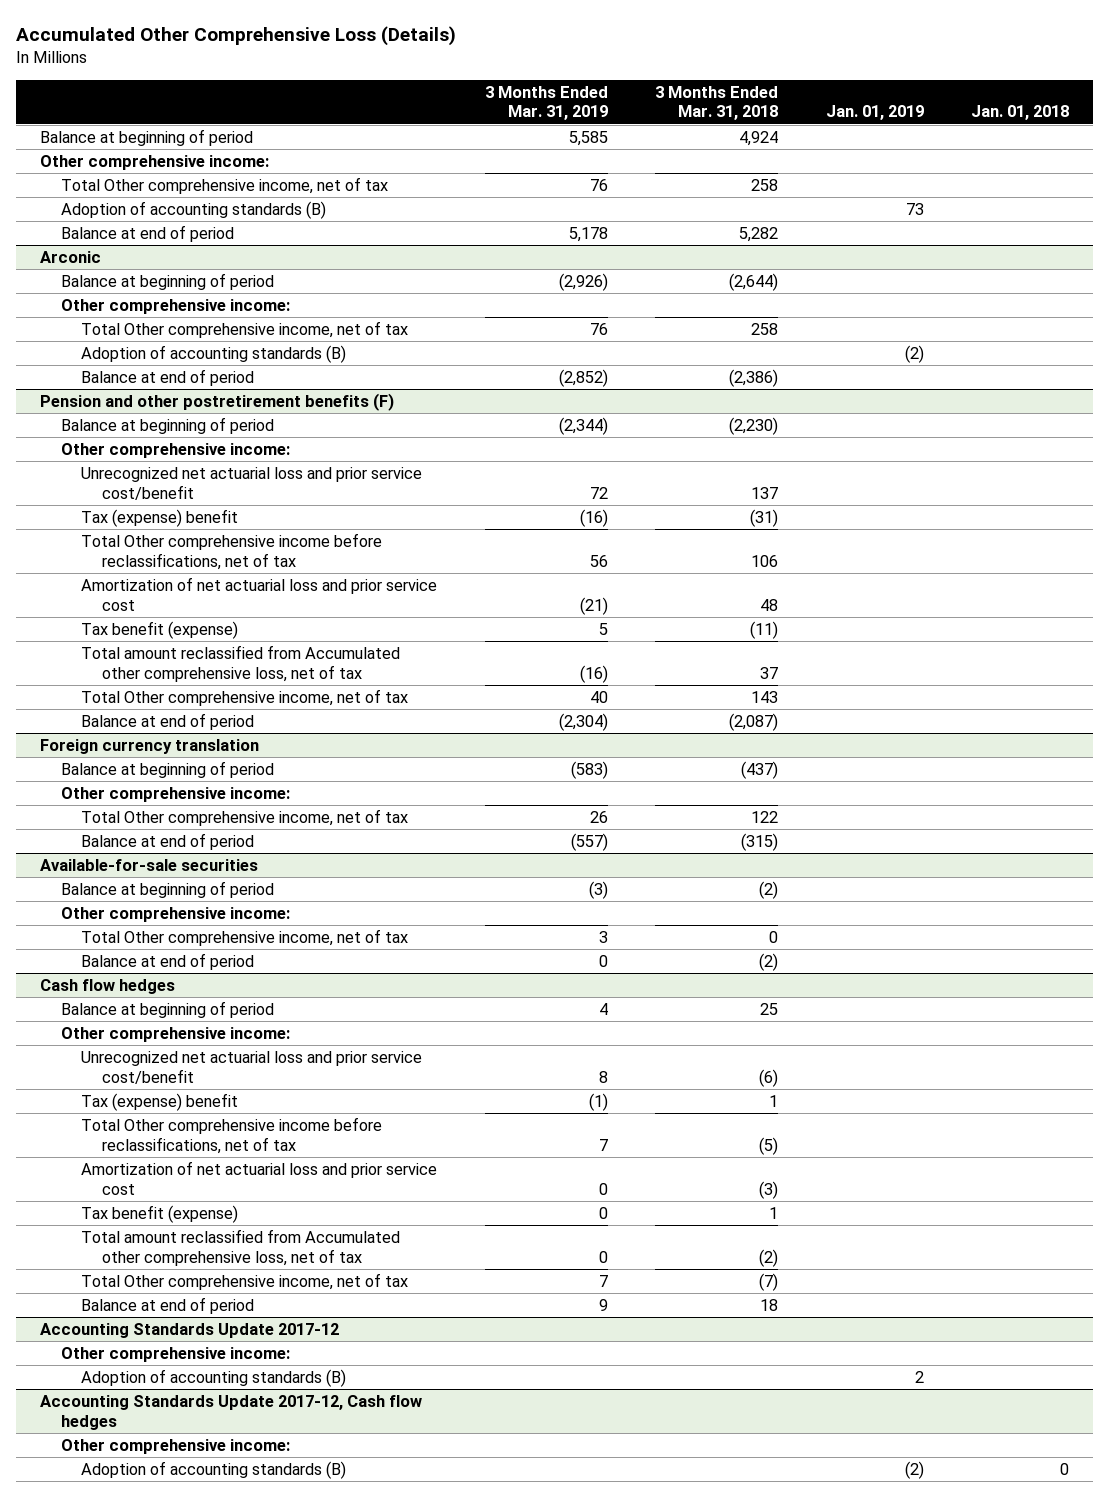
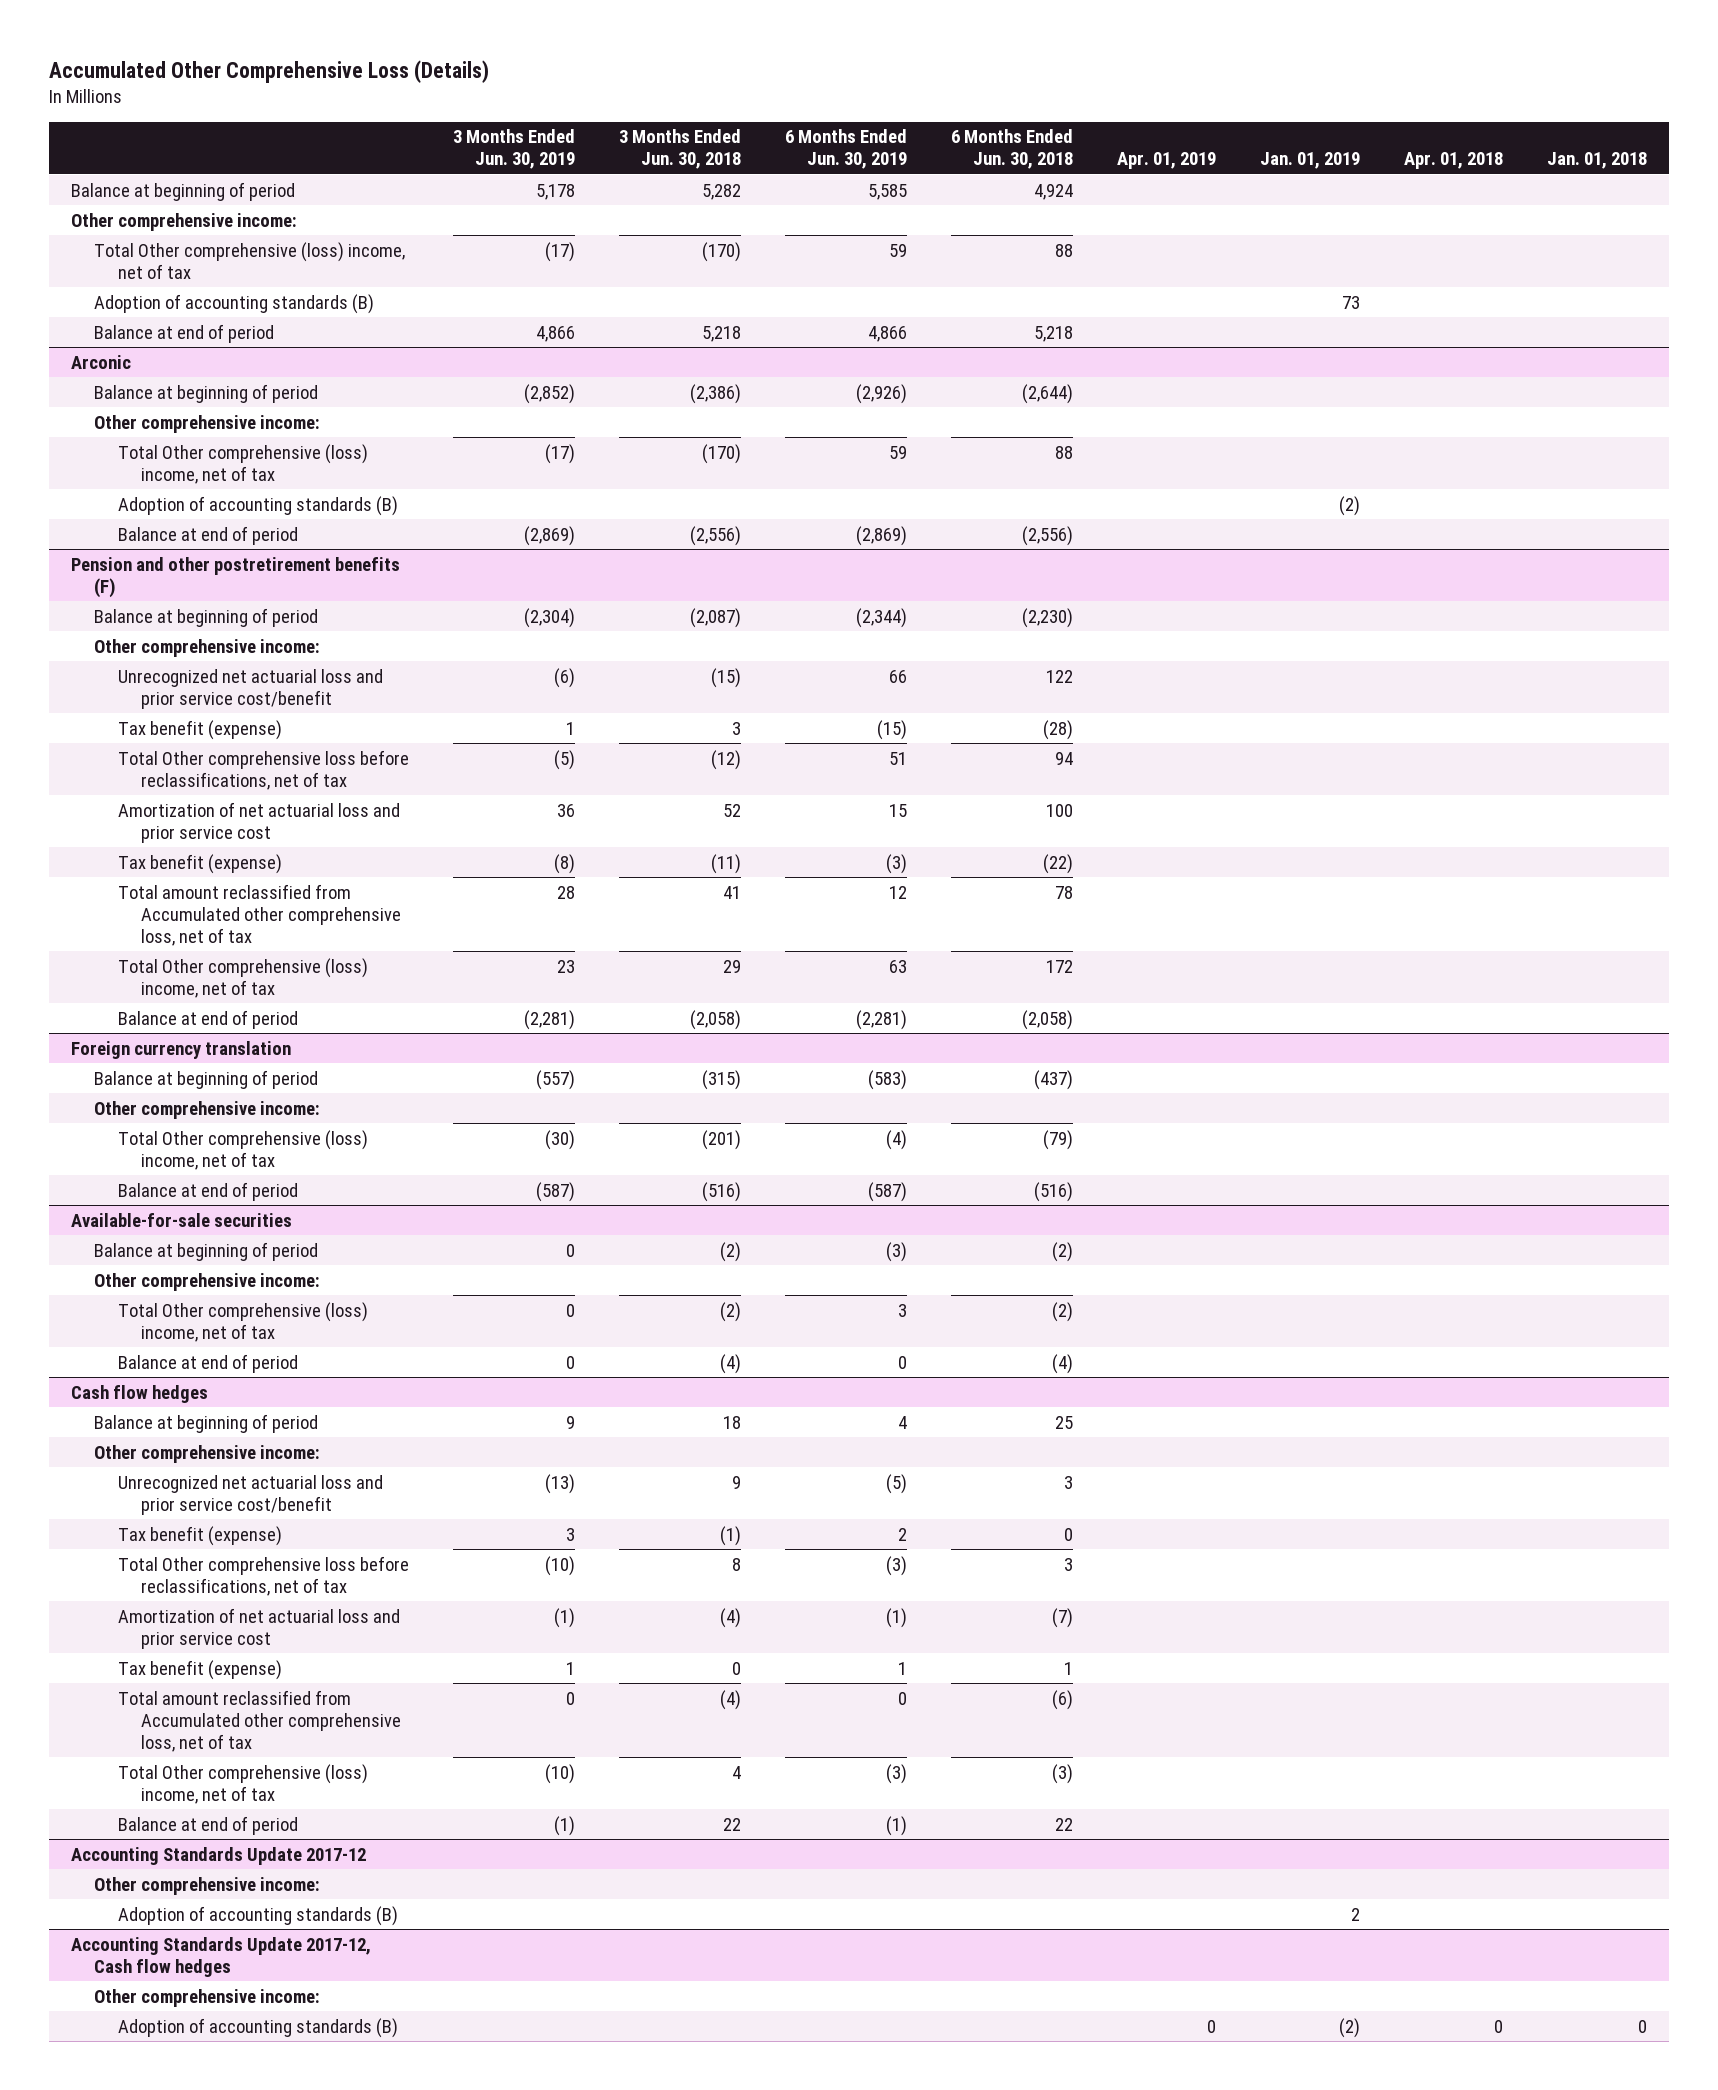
[484,85,608,121] 3 Months Ended Mar. 31, 2019 -> none
[655,85,779,121] 3 Months Ended Mar. 31, 2018 -> none
none -> [452,129,575,170] 3 Months Ended Jun. 30, 2019
none -> [618,129,741,170] 3 Months Ended Jun. 30, 2018
none -> [784,129,907,170] 6 Months Ended Jun. 30, 2019
none -> [950,129,1073,170] 6 Months Ended Jun. 30, 2018
none -> [1116,152,1216,170] Apr. 01, 2019
none -> [1404,152,1504,170] Apr. 01, 2018
[60,177,388,195] Total Other comprehensive income, net of tax -> [94,241,406,279] Total Other comprehensive (loss) income, net of tax
[81,321,409,339] Total Other comprehensive income, net of tax -> [117,443,368,484] Total Other comprehensive (loss) income, net of tax
[81,509,239,528] Tax (expense) benefit -> [117,719,282,740] Tax benefit (expense)
[81,533,383,570] Total Other comprehensive income before reclassifications, net of tax -> [117,749,409,790] Total Other comprehensive loss before reclassifications, net of tax
[81,689,409,707] Total Other comprehensive income, net of tax -> [117,957,368,998] Total Other comprehensive (loss) income, net of tax
[81,809,409,827] Total Other comprehensive income, net of tax -> [117,1129,368,1170] Total Other comprehensive (loss) income, net of tax
[81,929,409,947] Total Other comprehensive income, net of tax -> [117,1301,368,1342] Total Other comprehensive (loss) income, net of tax
[81,1093,239,1112] Tax (expense) benefit -> [117,1525,282,1546] Tax benefit (expense)
[81,1117,383,1154] Total Other comprehensive income before reclassifications, net of tax -> [117,1555,409,1596] Total Other comprehensive loss before reclassifications, net of tax
[81,1273,409,1291] Total Other comprehensive income, net of tax -> [117,1763,368,1804] Total Other comprehensive (loss) income, net of tax

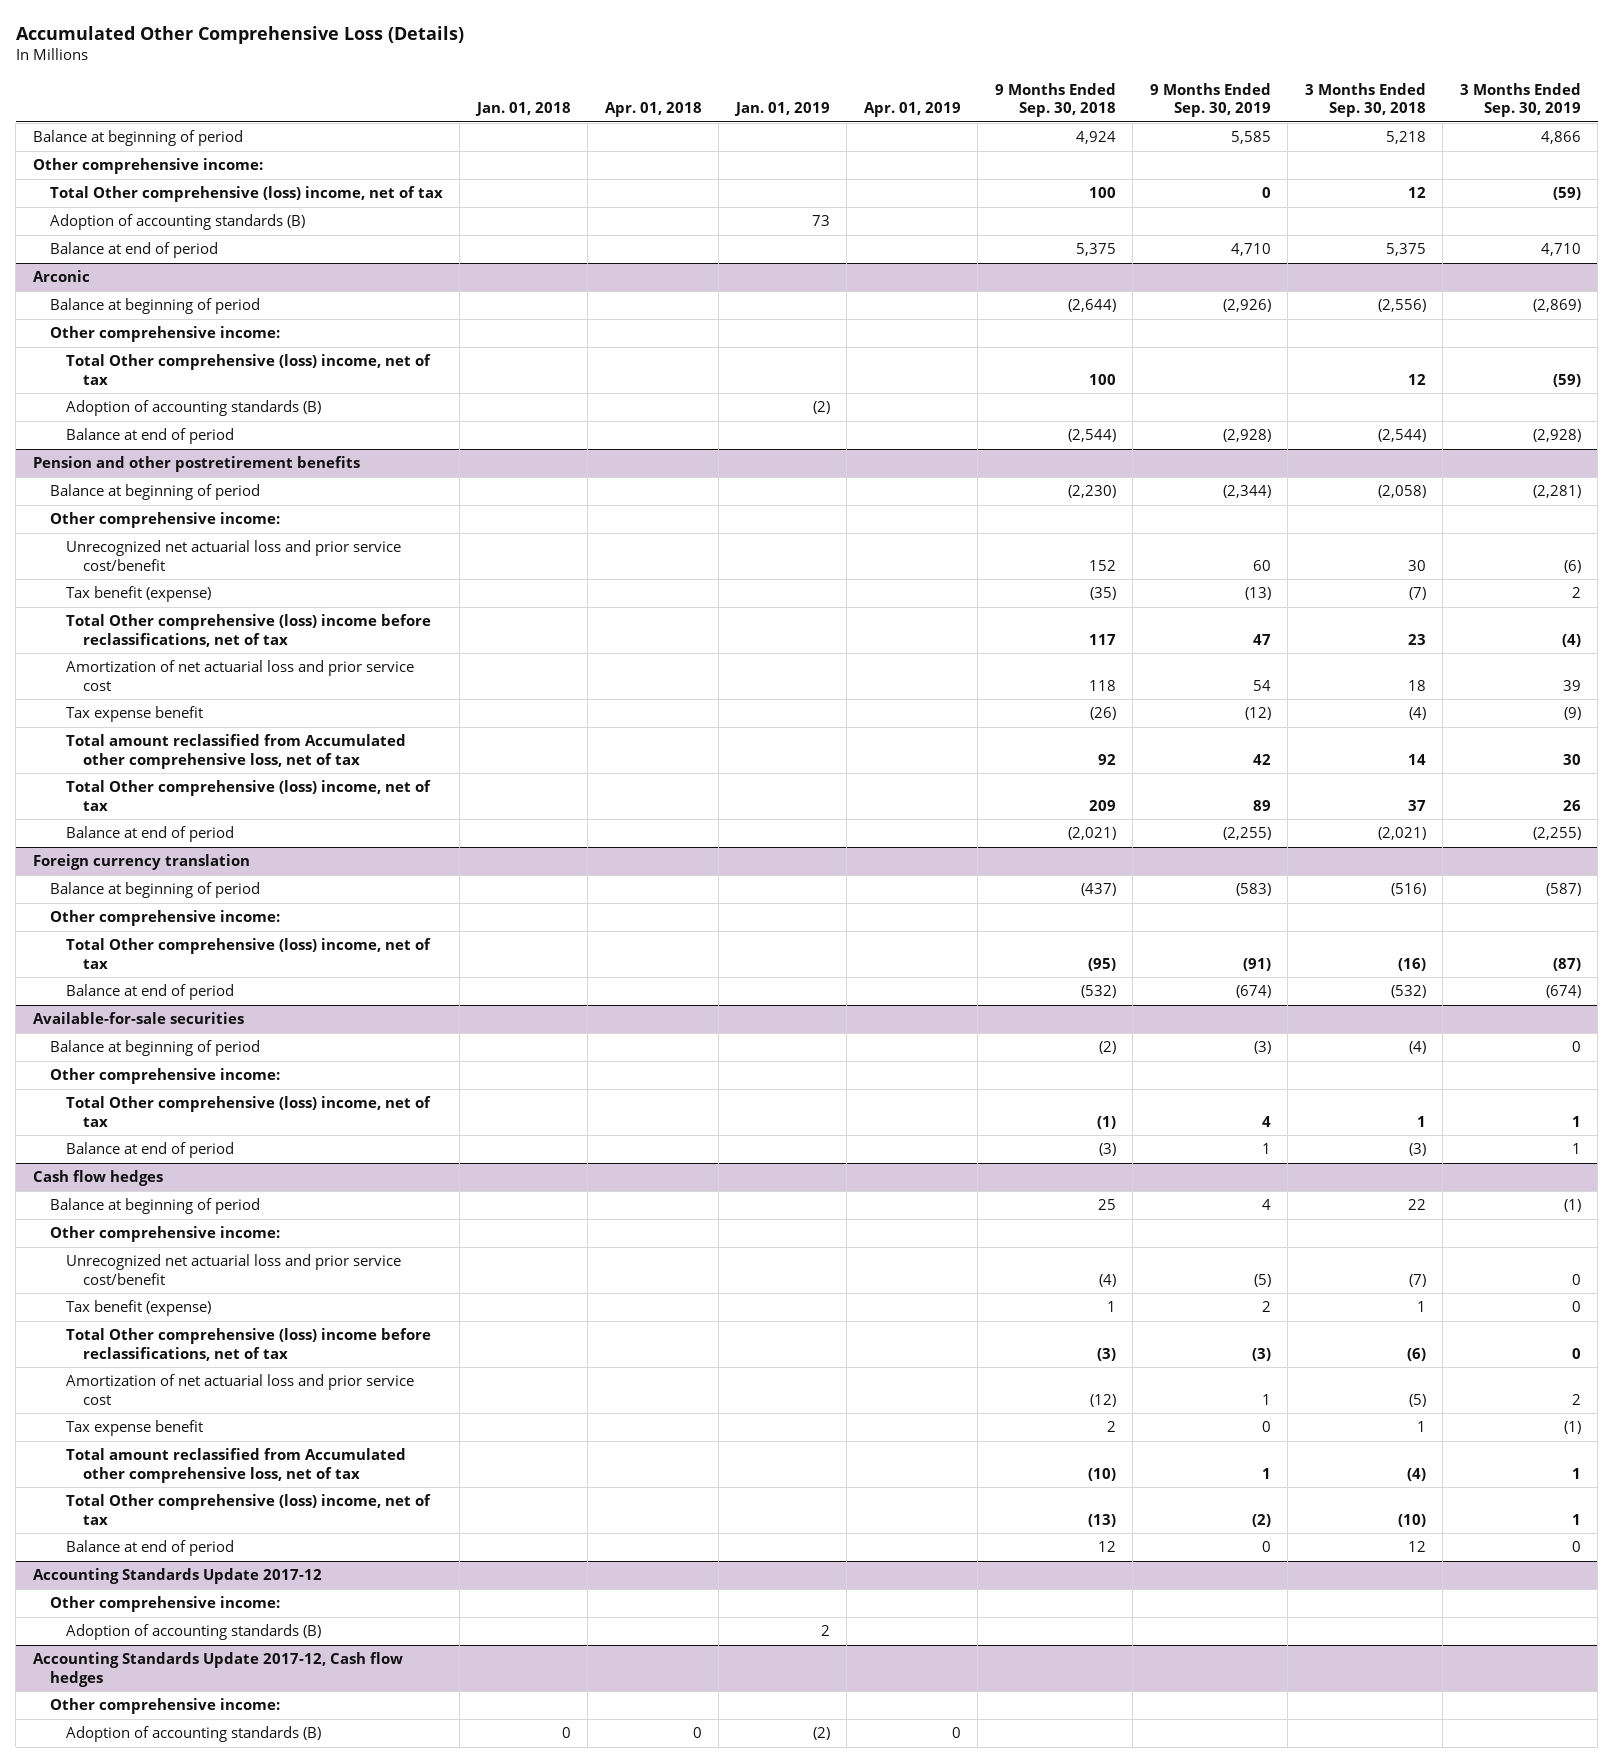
[452,129,575,170] 3 Months Ended Jun. 30, 2019 -> none
[618,129,741,170] 3 Months Ended Jun. 30, 2018 -> none
[784,129,907,170] 6 Months Ended Jun. 30, 2019 -> none
[950,129,1073,170] 6 Months Ended Jun. 30, 2018 -> none
none -> [994,82,1116,117] 9 Months Ended Sep. 30, 2018
none -> [1149,82,1271,117] 9 Months Ended Sep. 30, 2019
none -> [1304,82,1426,117] 3 Months Ended Sep. 30, 2018
none -> [1459,82,1581,117] 3 Months Ended Sep. 30, 2019
[71,556,401,598] Pension and other postretirement benefits (F) -> [33,456,361,473] Pension and other postretirement benefits
[117,749,409,790] Total Other comprehensive loss before reclassifications, net of tax -> [66,614,432,647] Total Other comprehensive (loss) income before reclassifications, net of tax
[117,853,282,874] Tax benefit (expense) -> [66,706,204,723] Tax expense benefit
[117,1555,409,1596] Total Other comprehensive loss before reclassifications, net of tax -> [66,1328,432,1361] Total Other comprehensive (loss) income before reclassifications, net of tax
[117,1659,282,1680] Tax benefit (expense) -> [66,1420,204,1437] Tax expense benefit

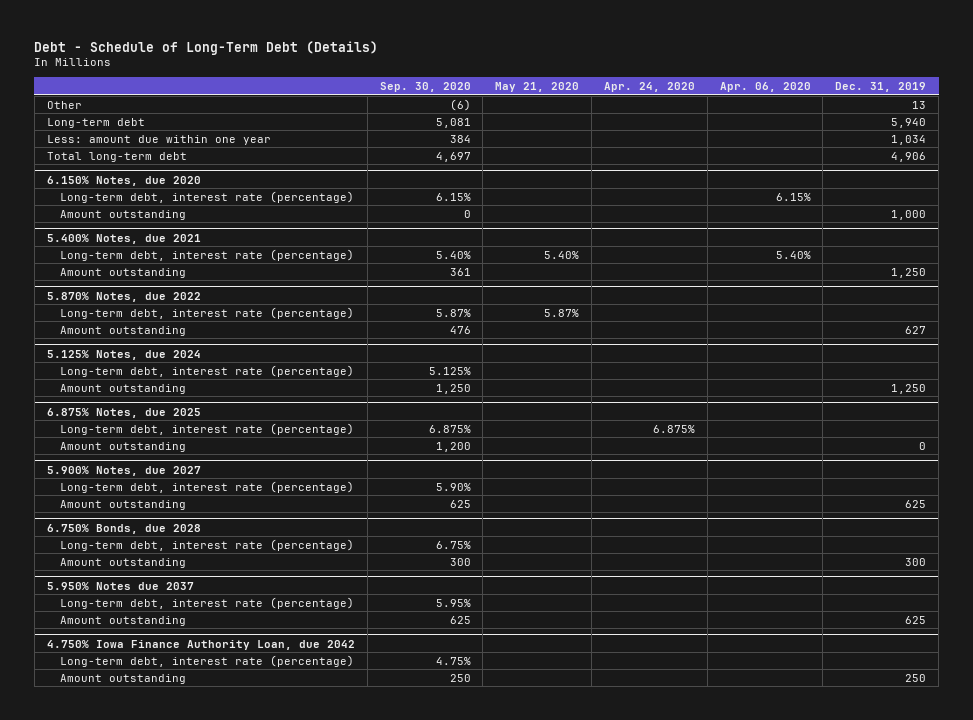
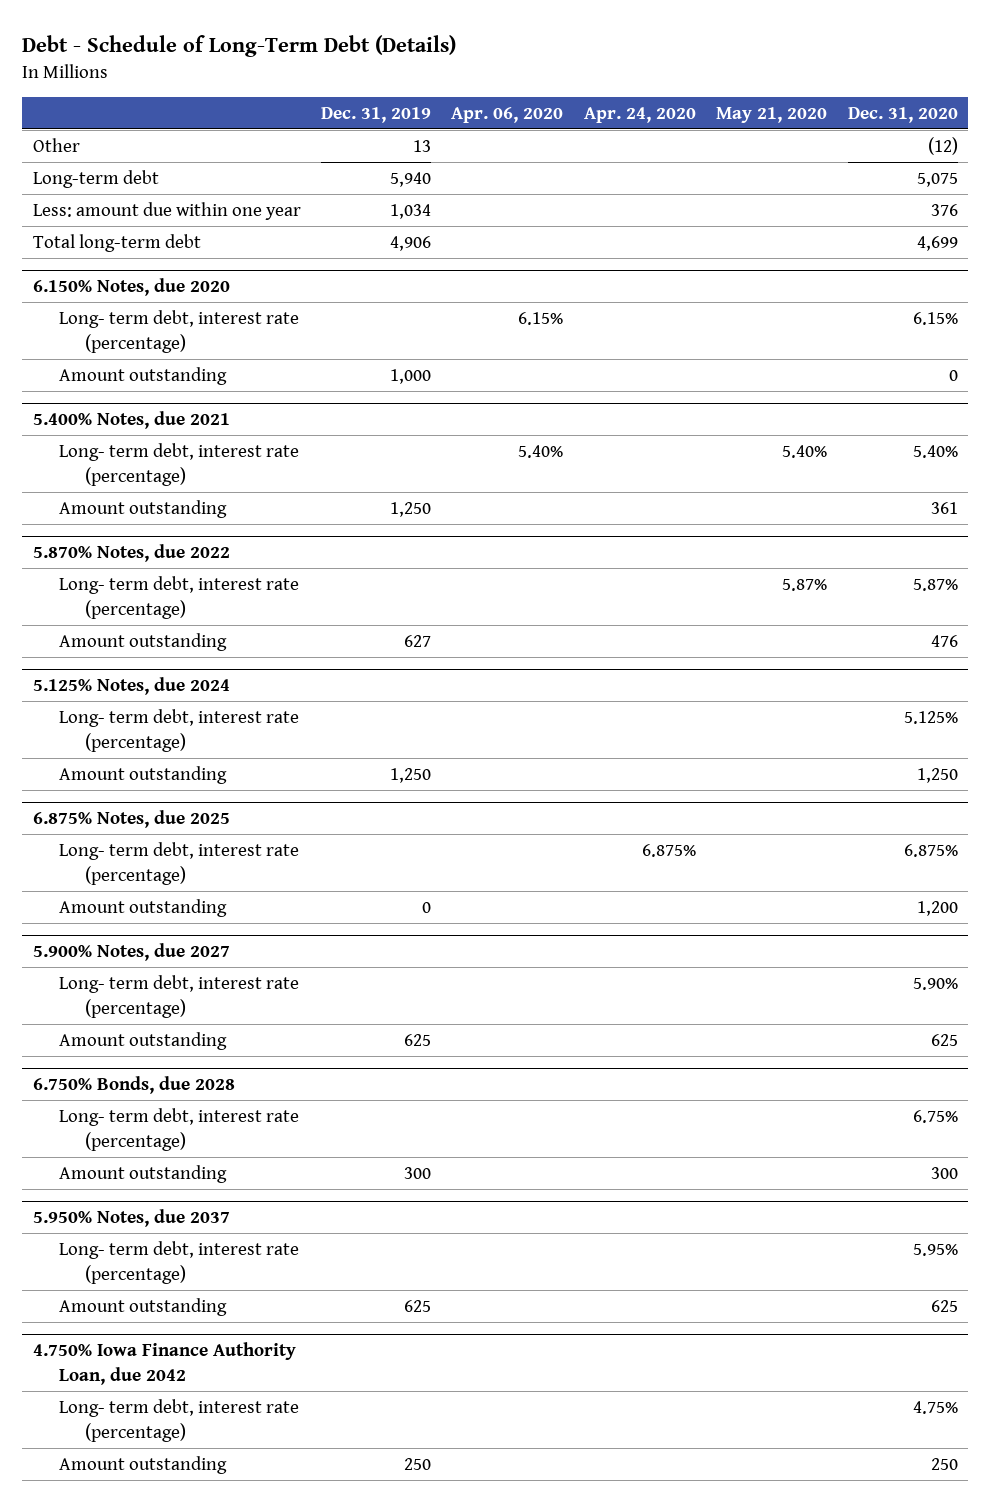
[379,82,471,93] Sep. 30, 2020 -> none
none -> [847,106,958,123] Dec. 31, 2020
[60,190,355,203] Long-term debt, interest rate (percentage) -> [58,309,299,353] Long- term debt, interest rate (percentage)
[60,248,355,261] Long-term debt, interest rate (percentage) -> [58,442,299,486] Long- term debt, interest rate (percentage)
[60,306,355,319] Long-term debt, interest rate (percentage) -> [58,575,299,619] Long- term debt, interest rate (percentage)
[60,364,355,377] Long-term debt, interest rate (percentage) -> [58,708,299,752] Long- term debt, interest rate (percentage)
[60,422,355,435] Long-term debt, interest rate (percentage) -> [58,841,299,885] Long- term debt, interest rate (percentage)
[60,480,355,493] Long-term debt, interest rate (percentage) -> [58,974,299,1018] Long- term debt, interest rate (percentage)
[60,538,355,551] Long-term debt, interest rate (percentage) -> [58,1107,299,1151] Long- term debt, interest rate (percentage)
[46,581,194,590] 5.950% Notes due 2037 -> [32,1209,230,1228] 5.950% Notes, due 2037
[60,596,355,609] Long-term debt, interest rate (percentage) -> [58,1240,299,1284] Long- term debt, interest rate (percentage)
[60,654,355,667] Long-term debt, interest rate (percentage) -> [58,1398,299,1442] Long- term debt, interest rate (percentage)

